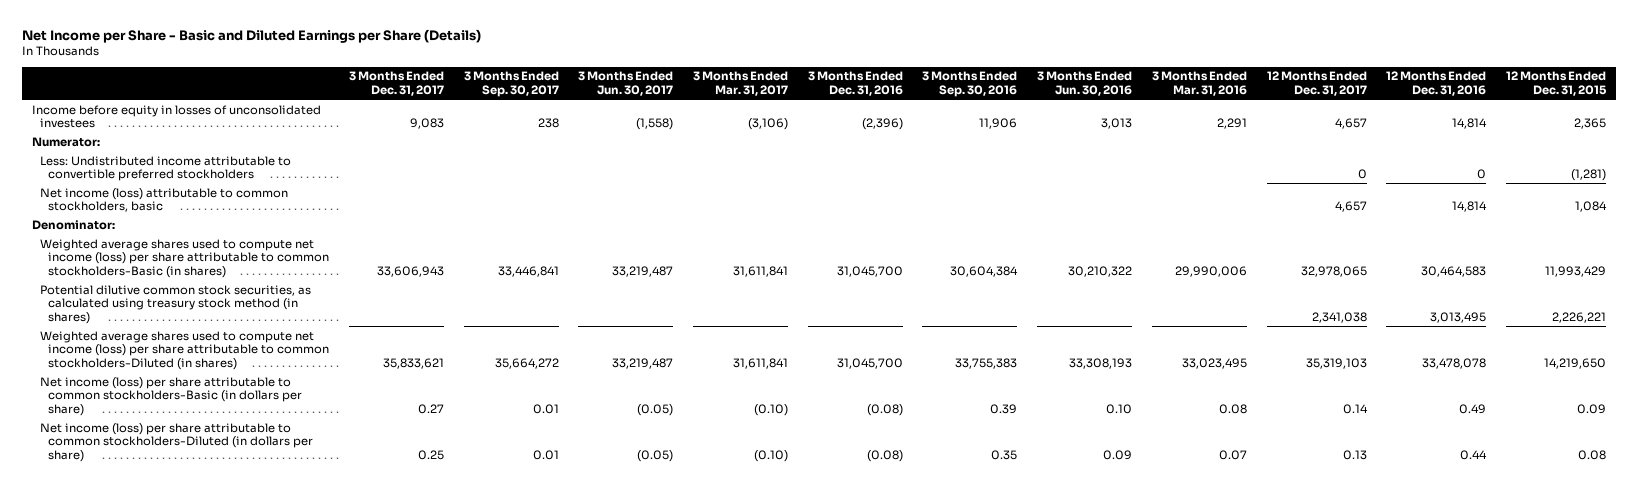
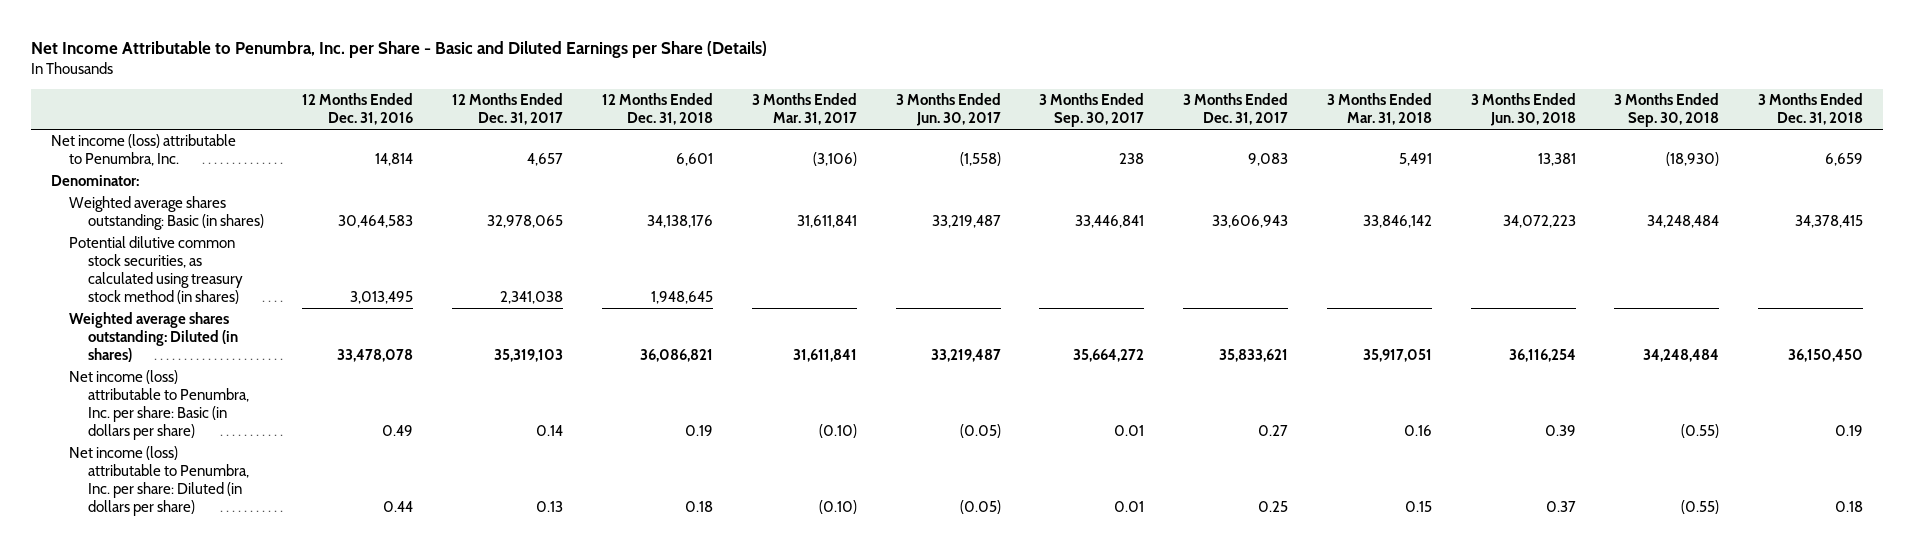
[22,28,482,43] Net Income per Share - Basic and Diluted Earnings per Share (Details) -> [31,41,768,59] Net Income Attributable to Penumbra, Inc. per Share - Basic and Diluted Earnings per Share (Details)
[807,71,903,96] 3 Months Ended Dec. 31, 2016 -> none
[922,71,1018,97] 3 Months Ended Sep. 30, 2016 -> none
[1037,71,1133,96] 3 Months Ended Jun. 30, 2016 -> none
[1151,71,1247,96] 3 Months Ended Mar. 31, 2016 -> none
[1506,71,1608,96] 12 Months Ended Dec. 31, 2015 -> none
none -> [601,93,713,126] 12 Months Ended Dec. 31, 2018
none -> [1326,93,1432,126] 3 Months Ended Mar. 31, 2018
none -> [1470,93,1576,127] 3 Months Ended Jun. 30, 2018
none -> [1614,93,1720,128] 3 Months Ended Sep. 30, 2018
none -> [1758,93,1864,126] 3 Months Ended Dec. 31, 2018
[32,136,101,147] Numerator: -> none
[40,155,292,182] Less: Undistributed income attributable to convertible preferred stockholders -> none
[40,187,289,213] Net income (loss) attributable to common stockholders, basic -> none
[32,104,322,129] Income before equity in losses of unconsolidated investees -> [50,134,236,167] Net income (loss) attributable to Penumbra, Inc.
[40,238,330,278] Weighted average shares used to compute net income (loss) per share attributable to common stockholders-Basic (in shares) -> [69,196,264,231] Weighted average shares outstanding: Basic (in shares)
[40,330,330,370] Weighted average shares used to compute net income (loss) per share attributable to common stockholders-Diluted (in shares) -> [69,312,238,363] Weighted average shares outstanding: Diluted (in shares)
[40,376,303,416] Net income (loss) per share attributable to common stockholders-Basic (in dollars per share) -> [69,370,249,441] Net income (loss) attributable to Penumbra, Inc. per share: Basic (in dollars per share)
[40,422,314,462] Net income (loss) per share attributable to common stockholders-Diluted (in dollars per share) -> [69,446,249,517] Net income (loss) attributable to Penumbra, Inc. per share: Diluted (in dollars per share)

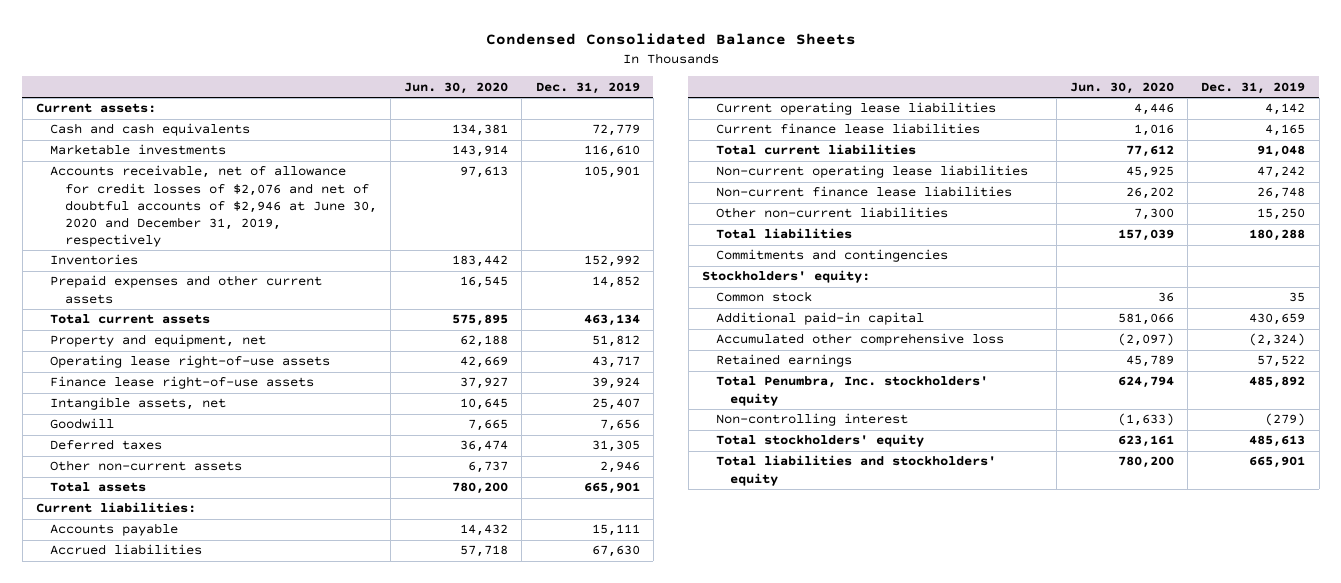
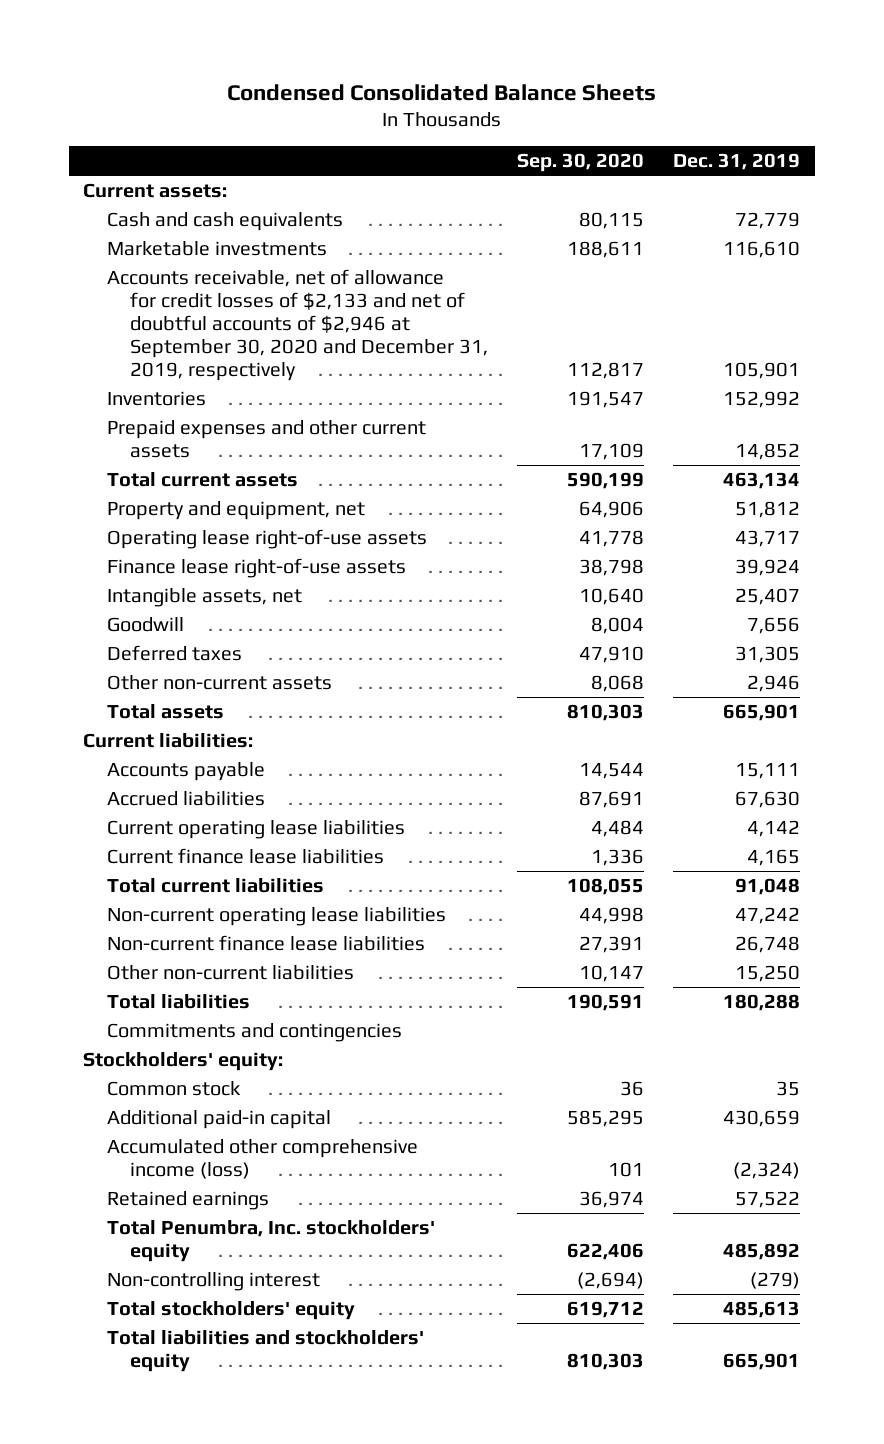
[404,81,509,94] Jun. 30, 2020 -> none
none -> [517,152,645,172] Sep. 30, 2020
[50,165,377,247] Accounts receivable, net of allowance for credit losses of $2,076 and net of doubtful accounts of $2,946 at June 30, 2020 and December 31, 2019, respectively -> [106,269,489,381] Accounts receivable, net of allowance for credit losses of $2,133 and net of doubtful accounts of $2,946 at September 30, 2020 and December 31, 2019, respectively
[716,333,1005,347] Accumulated other comprehensive loss -> [106,1139,418,1179] Accumulated other comprehensive income (loss)

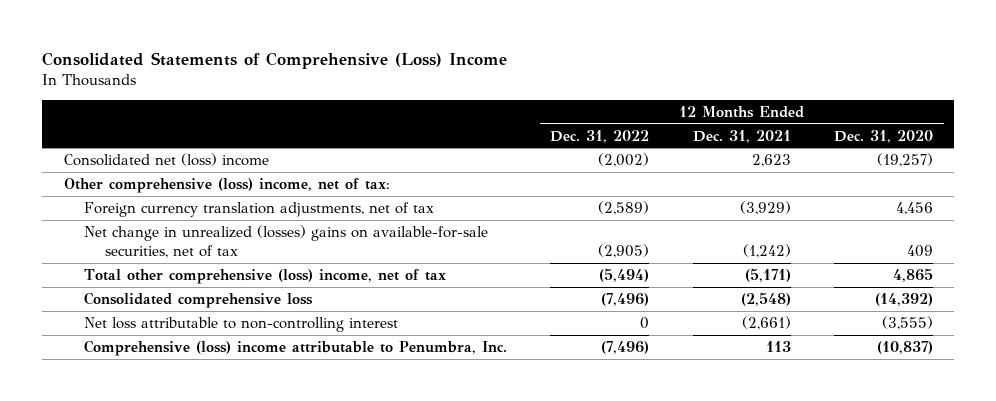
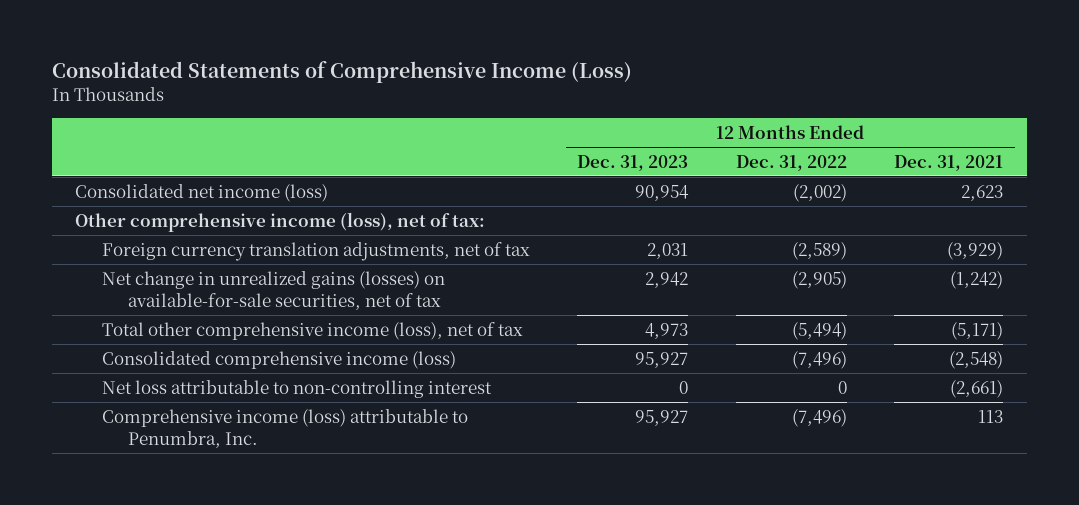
[41,51,507,69] Consolidated Statements of Comprehensive (Loss) Income -> [51,61,632,84] Consolidated Statements of Comprehensive Income (Loss)
[833,129,933,143] Dec. 31, 2020 -> none
none -> [577,154,689,171] Dec. 31, 2023
[63,153,269,167] Consolidated net (loss) income -> [75,183,329,202] Consolidated net income (loss)
[63,178,390,194] Other comprehensive (loss) income, net of tax: -> [75,211,486,232] Other comprehensive income (loss), net of tax:
[84,225,489,258] Net change in unrealized (losses) gains on available-for-sale securities, net of tax -> [101,270,445,310] Net change in unrealized gains (losses) on available-for-sale securities, net of tax
[84,269,447,285] Total other comprehensive (loss) income, net of tax -> [101,321,523,340] Total other comprehensive income (loss), net of tax
[84,292,314,309] Consolidated comprehensive loss -> [101,350,456,369] Consolidated comprehensive income (loss)
[84,340,508,357] Comprehensive (loss) income attributable to Penumbra, Inc. -> [101,408,468,448] Comprehensive income (loss) attributable to Penumbra, Inc.

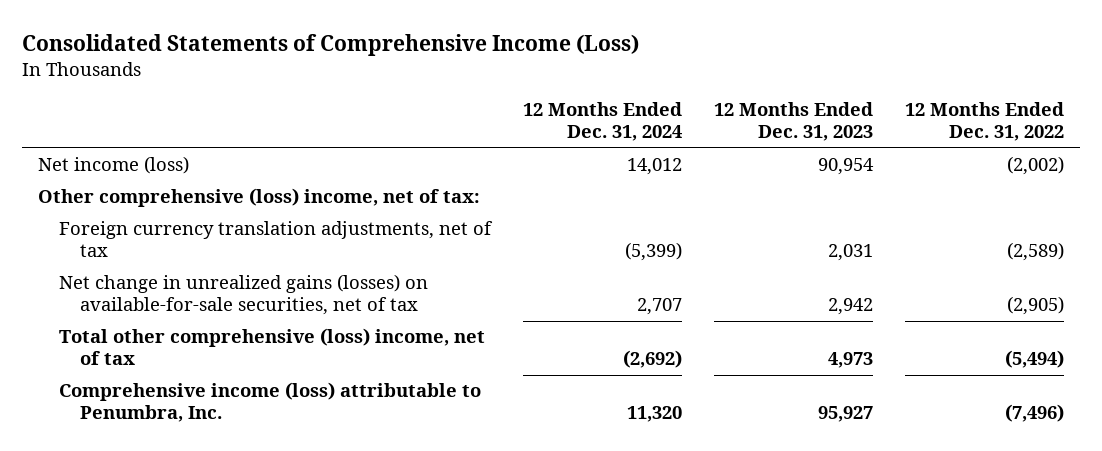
[894,154,1004,171] Dec. 31, 2021 -> none
none -> [523,102,683,142] 12 Months Ended Dec. 31, 2024
[75,183,329,202] Consolidated net income (loss) -> [38,156,190,175] Net income (loss)
[75,211,486,232] Other comprehensive income (loss), net of tax: -> [38,188,481,208] Other comprehensive (loss) income, net of tax:
[101,350,456,369] Consolidated comprehensive income (loss) -> none
[101,379,492,398] Net loss attributable to non-controlling interest -> none
[101,321,523,340] Total other comprehensive income (loss), net of tax -> [59,328,486,366] Total other comprehensive (loss) income, net of tax

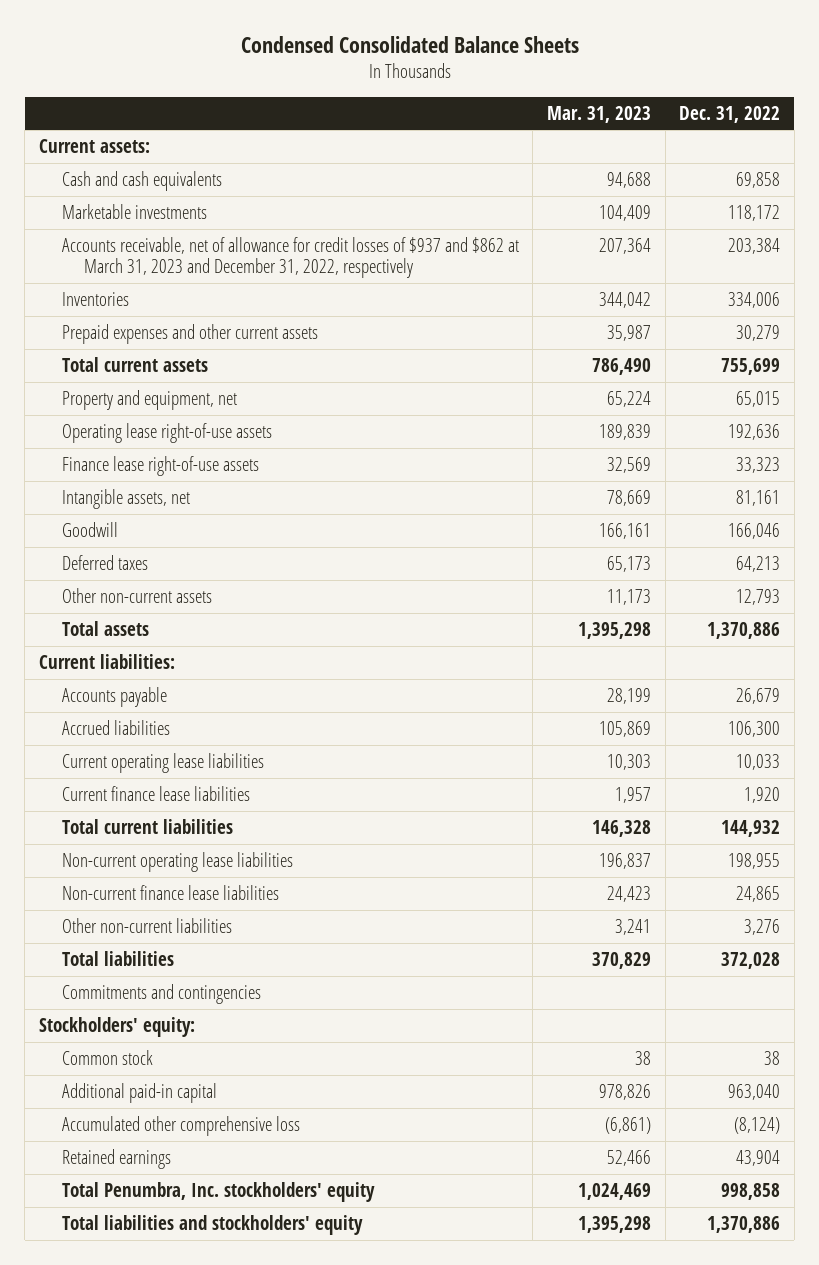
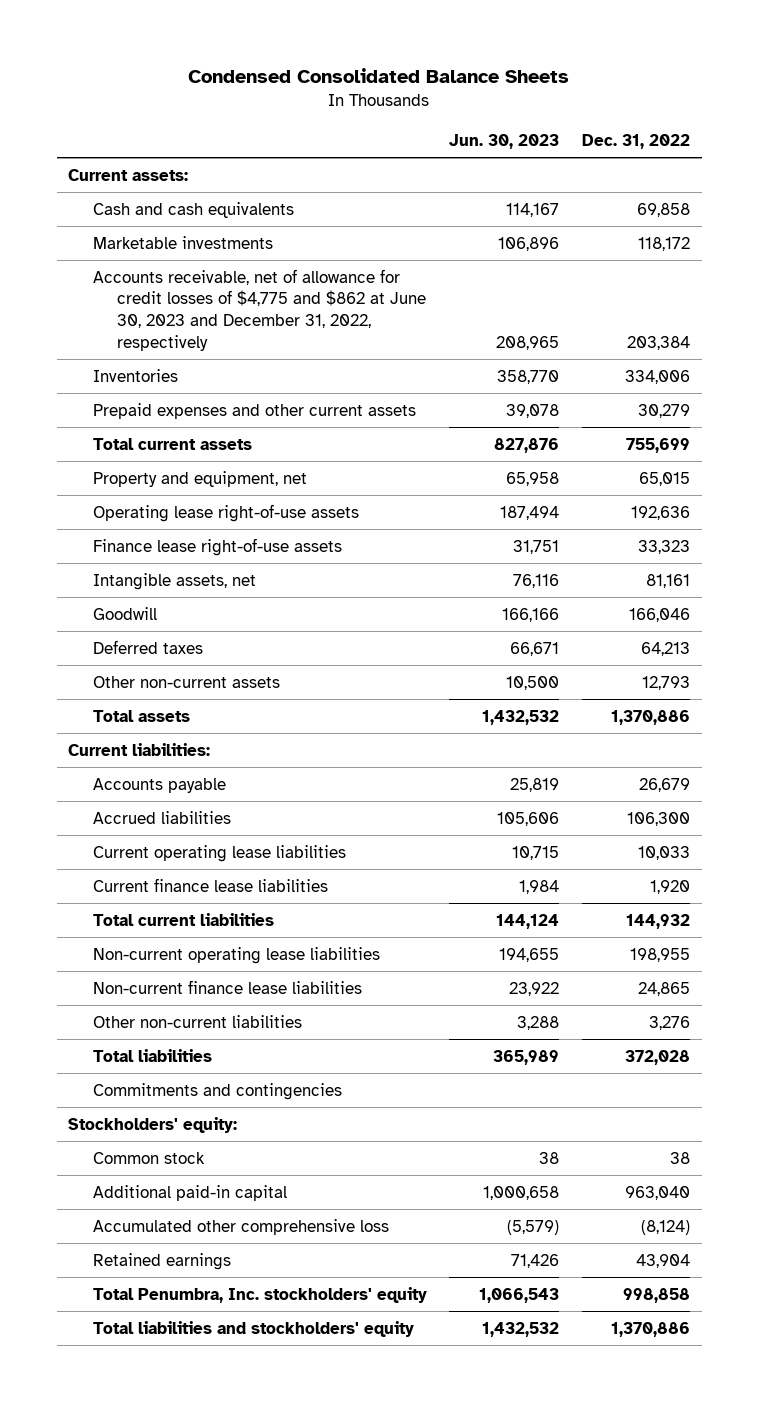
[546,105,651,123] Mar. 31, 2023 -> none
none -> [449,134,560,150] Jun. 30, 2023
[61,236,519,279] Accounts receivable, net of allowance for credit losses of $937 and $862 at March 31, 2023 and December 31, 2022, respectively -> [92,268,427,351] Accounts receivable, net of allowance for credit losses of $4,775 and $862 at June 30, 2023 and December 31, 2022, respectively

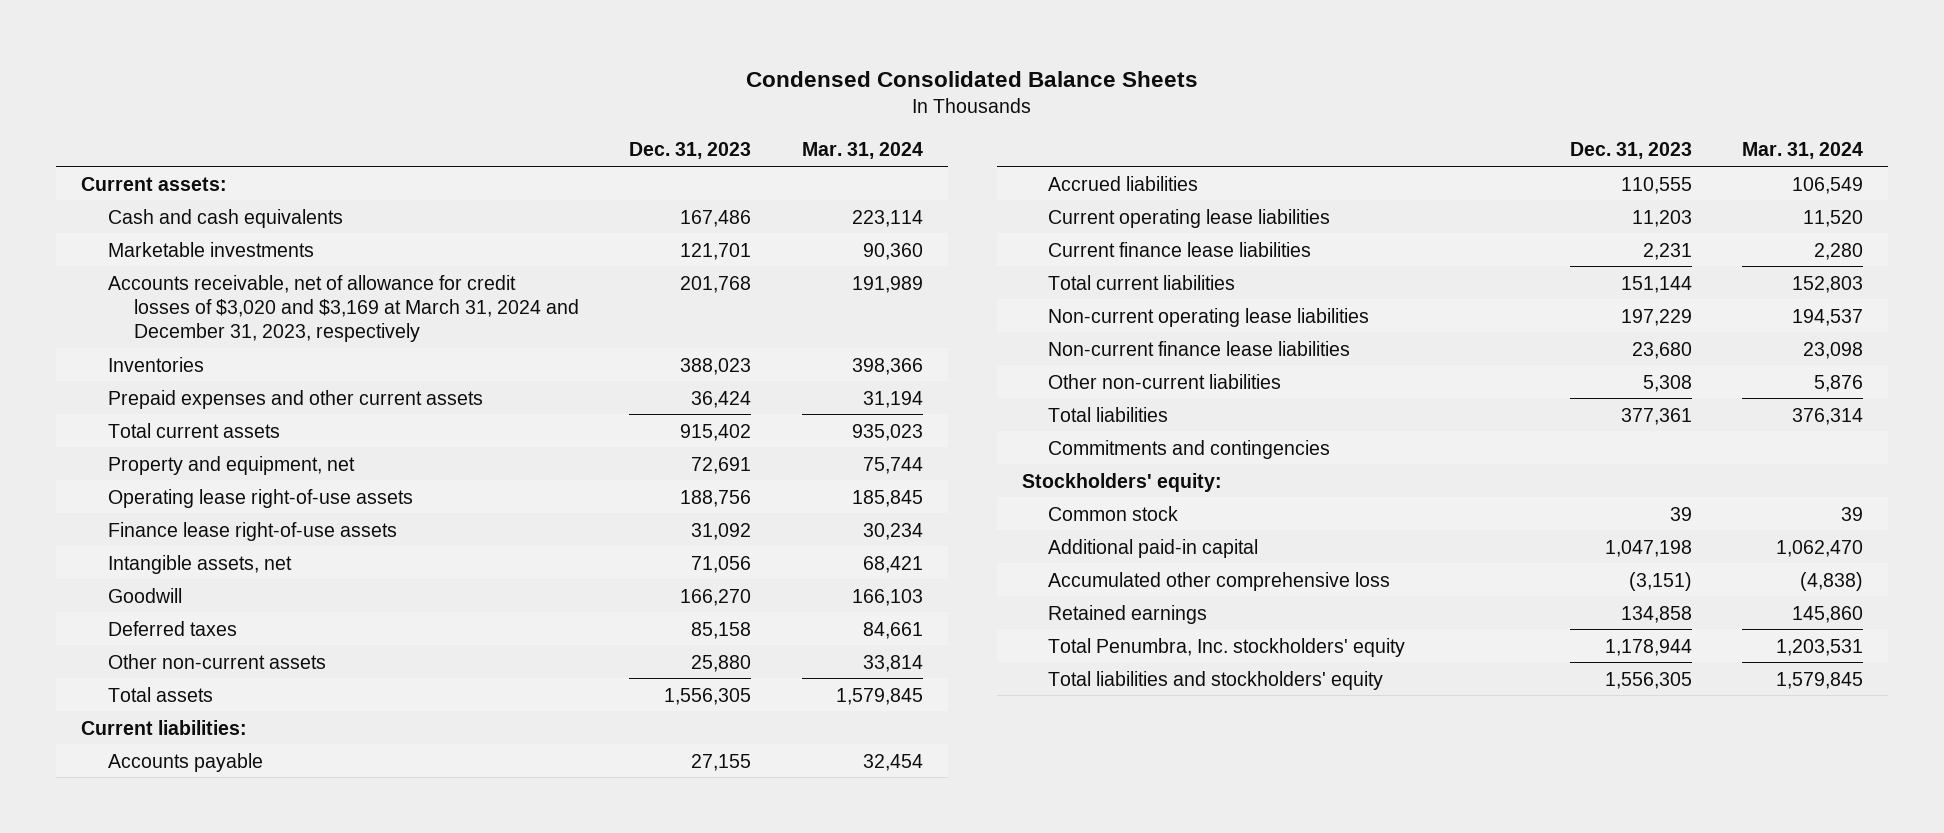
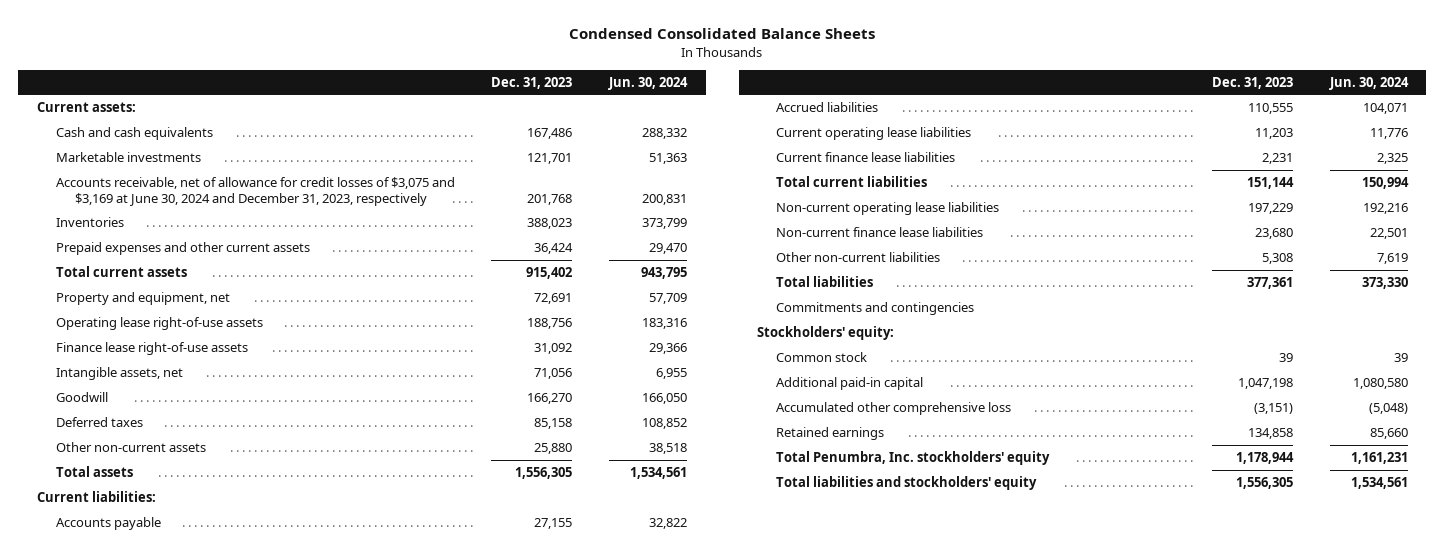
[801,142,923,160] Mar. 31, 2024 -> none
none -> [608,76,689,90] Jun. 30, 2024
[107,274,580,343] Accounts receivable, net of allowance for credit losses of $3,020 and $3,169 at March 31, 2024 and December 31, 2023, respectively -> [55,177,455,206] Accounts receivable, net of allowance for credit losses of $3,075 and $3,169 at June 30, 2024 and December 31, 2023, respectively

